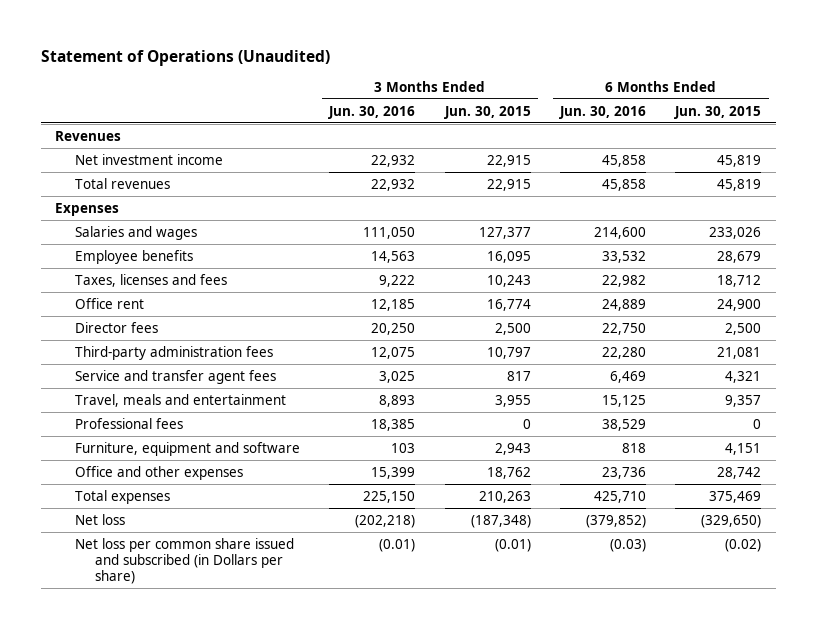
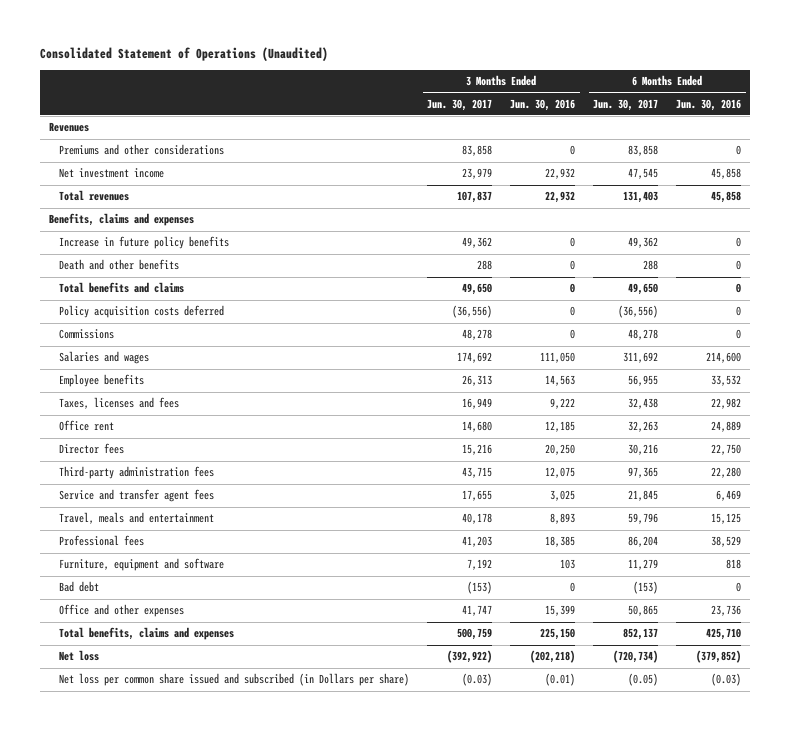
[40,49,330,66] Statement of Operations (Unaudited) -> [40,47,329,62] Consolidated Statement of Operations (Unaudited)
[443,105,531,119] Jun. 30, 2015 -> none
[674,105,762,119] Jun. 30, 2015 -> none
none -> [427,98,493,111] Jun. 30, 2017
none -> [593,98,659,111] Jun. 30, 2017
none -> [59,144,225,156] Premiums and other considerations
[55,202,120,216] Expenses -> none
none -> [49,213,195,227] Benefits, claims and expenses
none -> [59,236,230,250] Increase in future policy benefits
none -> [59,259,180,271] Death and other benefits
none -> [59,282,185,294] Total benefits and claims
none -> [59,305,225,319] Policy acquisition costs deferred
none -> [59,329,115,340] Commissions
none -> [59,581,100,593] Bad debt
[75,489,171,504] Total expenses -> [59,627,235,641] Total benefits, claims and expenses

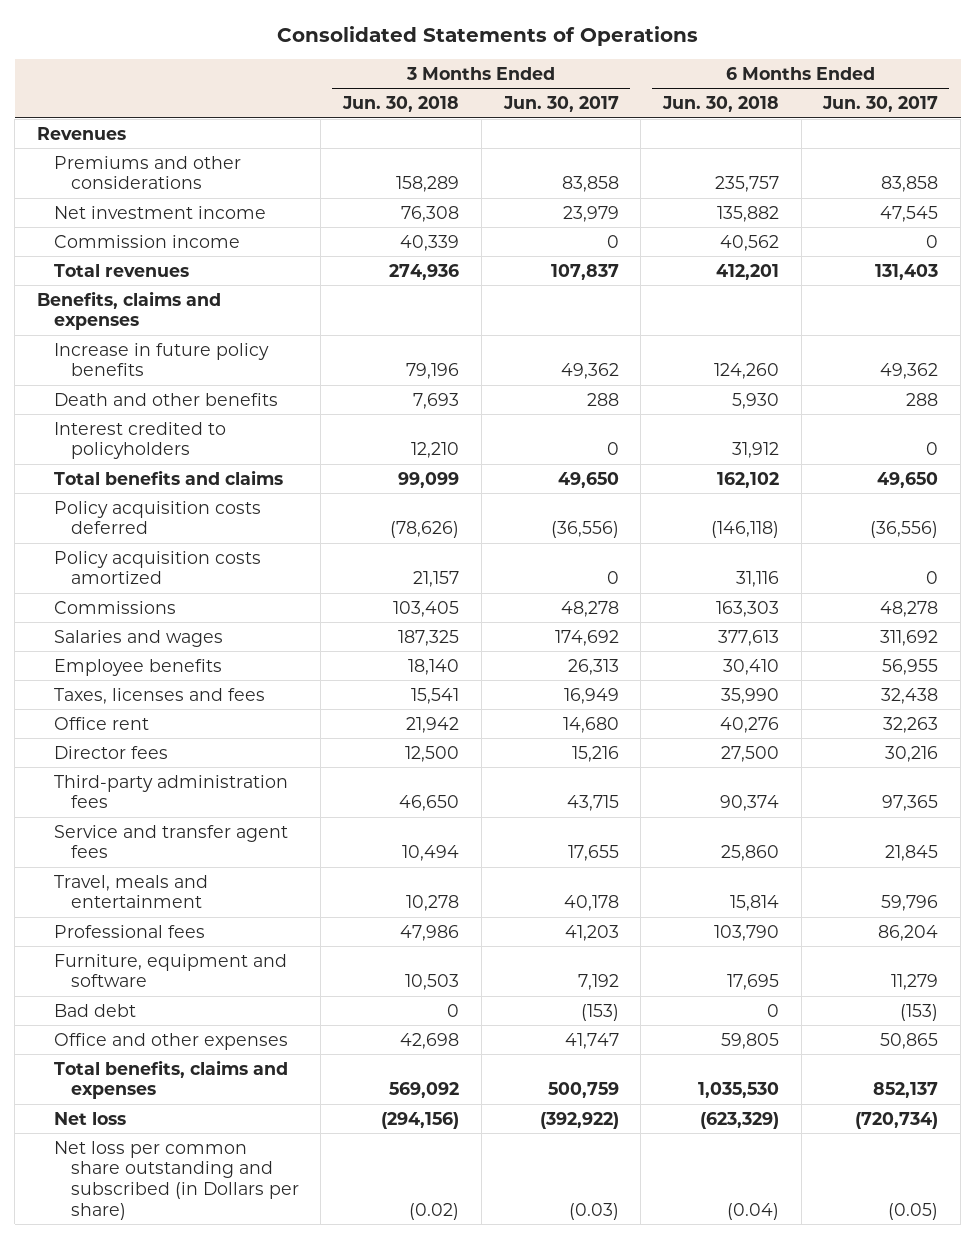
[40,47,329,62] Consolidated Statement of Operations (Unaudited) -> [276,25,698,46] Consolidated Statements of Operations
[510,98,576,111] Jun. 30, 2016 -> none
[676,98,742,111] Jun. 30, 2016 -> none
none -> [342,96,460,113] Jun. 30, 2018
none -> [661,96,779,113] Jun. 30, 2018
none -> [53,234,240,248] Commission income
none -> [53,421,226,460] Interest credited to policyholders
none -> [53,550,261,585] Policy acquisition costs amortized
[59,673,410,687] Net loss per common share issued and subscribed (in Dollars per share) -> [53,1140,299,1220] Net loss per common share outstanding and subscribed (in Dollars per share)

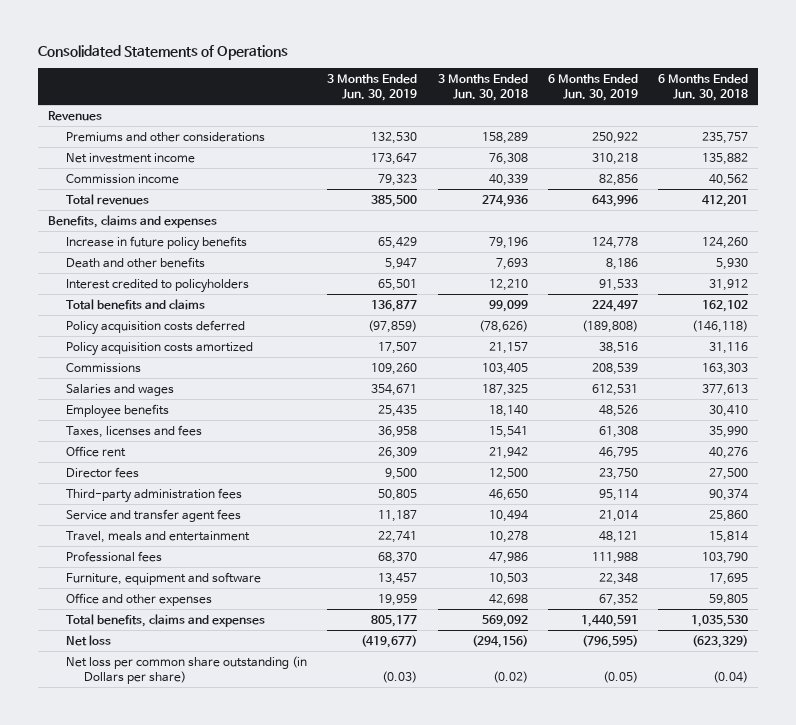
[502,96,619,113] Jun. 30, 2017 -> none
[822,96,939,113] Jun. 30, 2017 -> none
none -> [327,73,418,101] 3 Months Ended Jun. 30, 2019
none -> [547,73,638,101] 6 Months Ended Jun. 30, 2019
[53,1003,136,1017] Bad debt -> none
[53,1140,299,1220] Net loss per common share outstanding and subscribed (in Dollars per share) -> [66,655,308,684] Net loss per common share outstanding (in Dollars per share)

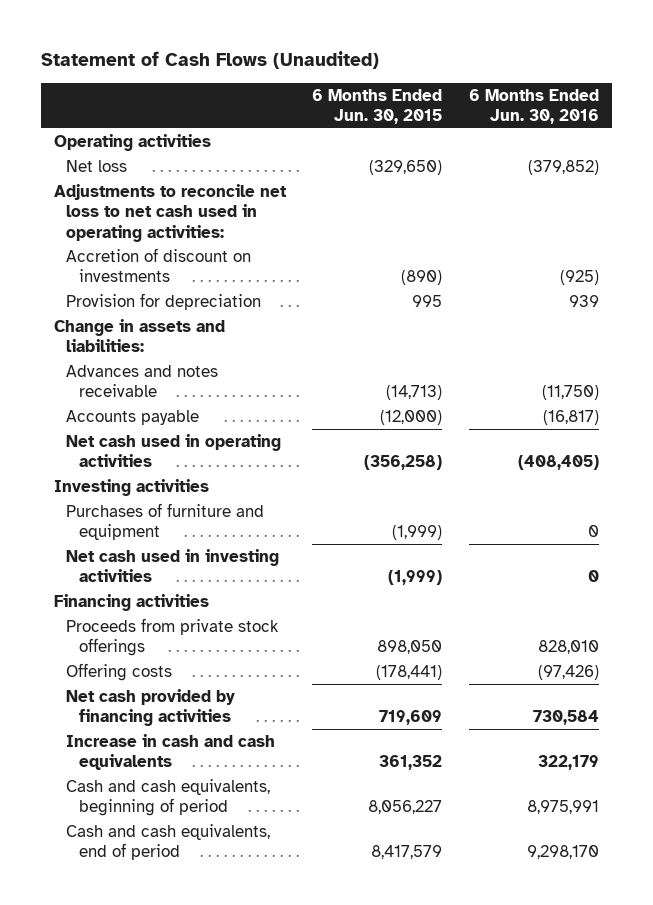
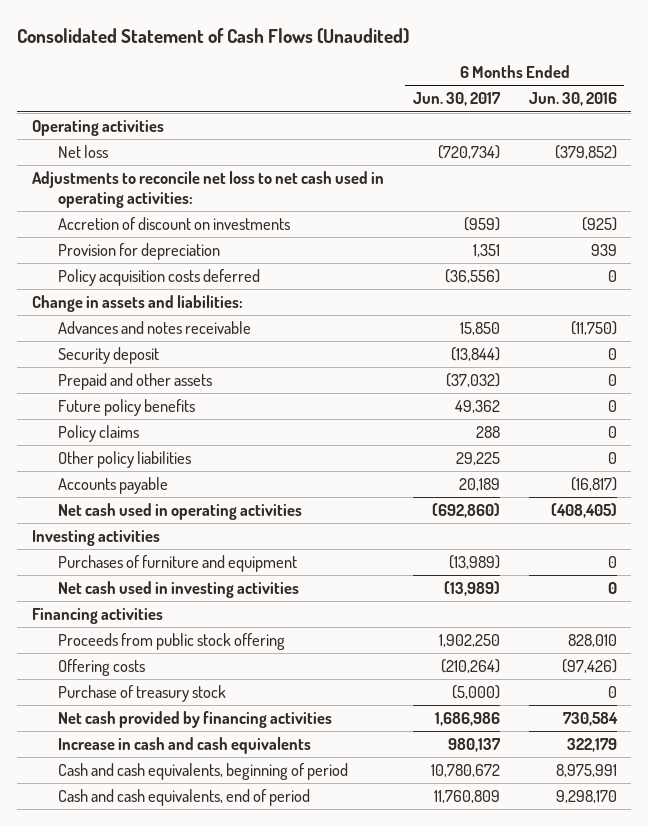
[40,51,379,70] Statement of Cash Flows (Unaudited) -> [16,27,409,44] Consolidated Statement of Cash Flows (Unaudited)
[312,88,443,125] 6 Months Ended Jun. 30, 2015 -> none
none -> [412,92,501,107] Jun. 30, 2017
none -> [57,269,260,287] Policy acquisition costs deferred
none -> [57,347,159,365] Security deposit
none -> [57,373,212,391] Prepaid and other assets
none -> [57,399,195,417] Future policy benefits
none -> [57,425,139,443] Policy claims
none -> [57,451,191,469] Other policy liabilities
[66,617,280,657] Proceeds from private stock offerings -> [57,633,285,651] Proceeds from public stock offering
none -> [57,685,226,703] Purchase of treasury stock

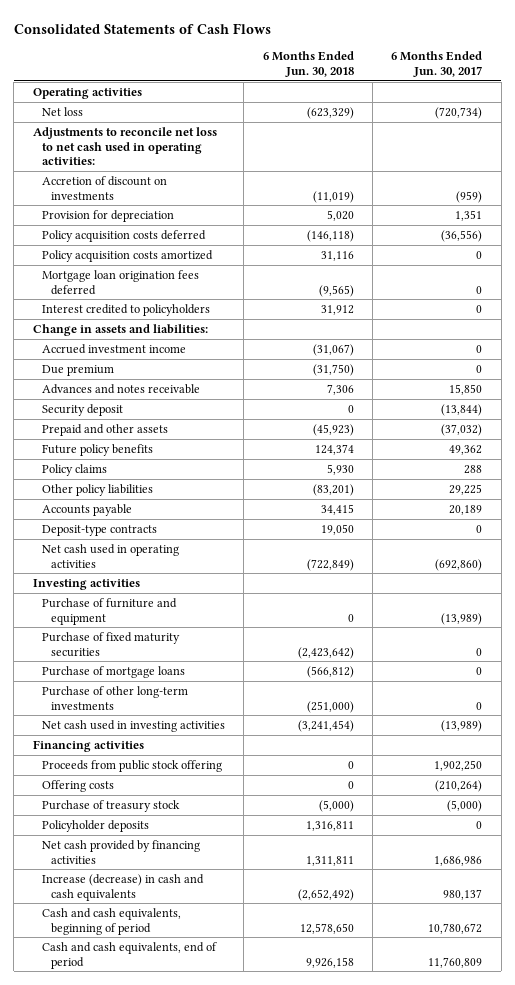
[16,27,409,44] Consolidated Statement of Cash Flows (Unaudited) -> [13,22,271,34] Consolidated Statements of Cash Flows
[528,92,617,107] Jun. 30, 2016 -> none
none -> [262,51,354,78] 6 Months Ended Jun. 30, 2018
none -> [42,249,214,262] Policy acquisition costs amortized
none -> [42,269,200,295] Mortgage loan origination fees deferred
none -> [42,303,211,316] Interest credited to policyholders
none -> [42,343,187,354] Accrued investment income
none -> [42,364,115,376] Due premium
none -> [42,524,158,536] Deposit-type contracts
[57,555,297,573] Purchases of furniture and equipment -> [42,597,178,625] Purchase of furniture and equipment
none -> [42,631,181,657] Purchase of fixed maturity securities
none -> [42,665,186,678] Purchase of mortgage loans
none -> [42,685,189,710] Purchase of other long-term investments
none -> [42,819,150,832] Policyholder deposits
[57,737,311,755] Increase in cash and cash equivalents -> [42,873,205,901] Increase (decrease) in cash and cash equivalents

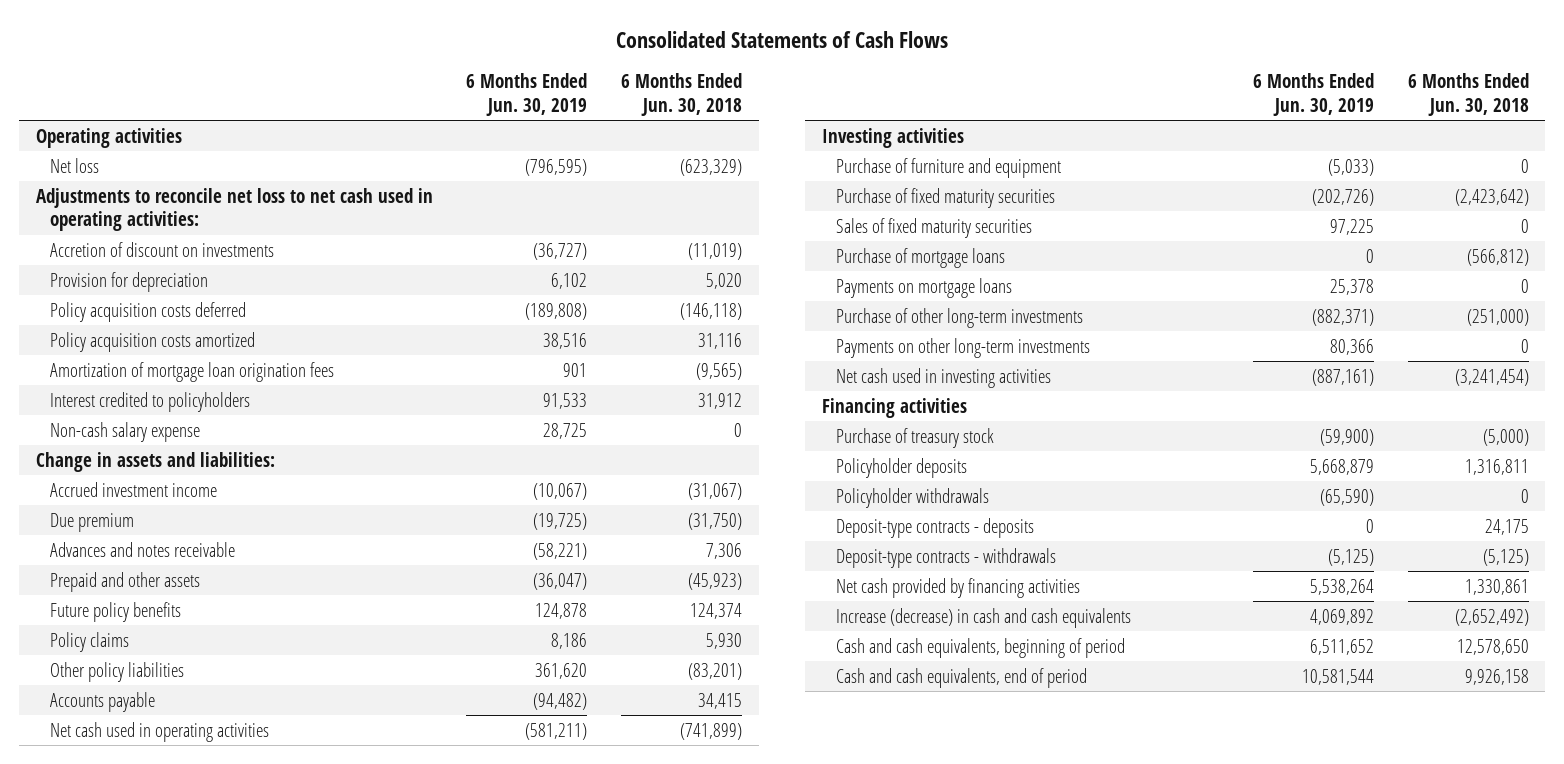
[391,51,483,78] 6 Months Ended Jun. 30, 2017 -> none
none -> [466,73,588,116] 6 Months Ended Jun. 30, 2019
[42,269,200,295] Mortgage loan origination fees deferred -> [49,361,334,382] Amortization of mortgage loan origination fees
none -> [49,421,200,442] Non-cash salary expense
[42,403,124,416] Security deposit -> none
[42,524,158,536] Deposit-type contracts -> none
[306,558,354,571] (722,849) -> [680,722,743,740] (741,899)
none -> [836,217,1033,238] Sales of fixed maturity securities
none -> [836,277,1013,298] Payments on mortgage loans
none -> [836,337,1091,358] Payments on other long-term investments
[42,759,223,772] Proceeds from public stock offering -> none
[42,779,115,792] Offering costs -> none
none -> [836,487,990,508] Policyholder withdrawals
none -> [836,517,1035,538] Deposit-type contracts - deposits
none -> [836,547,1057,568] Deposit-type contracts - withdrawals
[305,855,354,866] 1,311,811 -> [1464,578,1529,595] 1,330,861

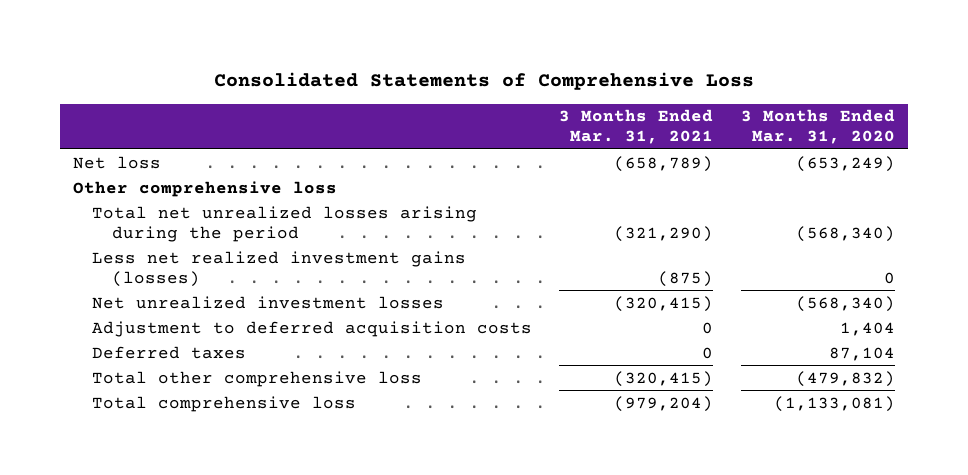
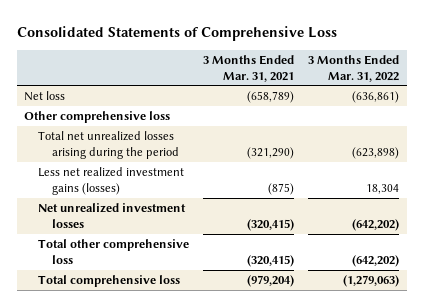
[740,109,895,145] 3 Months Ended Mar. 31, 2020 -> none
none -> [308,54,400,82] 3 Months Ended Mar. 31, 2022
[92,320,533,337] Adjustment to deferred acquisition costs -> none
[92,345,247,359] Deferred taxes -> none

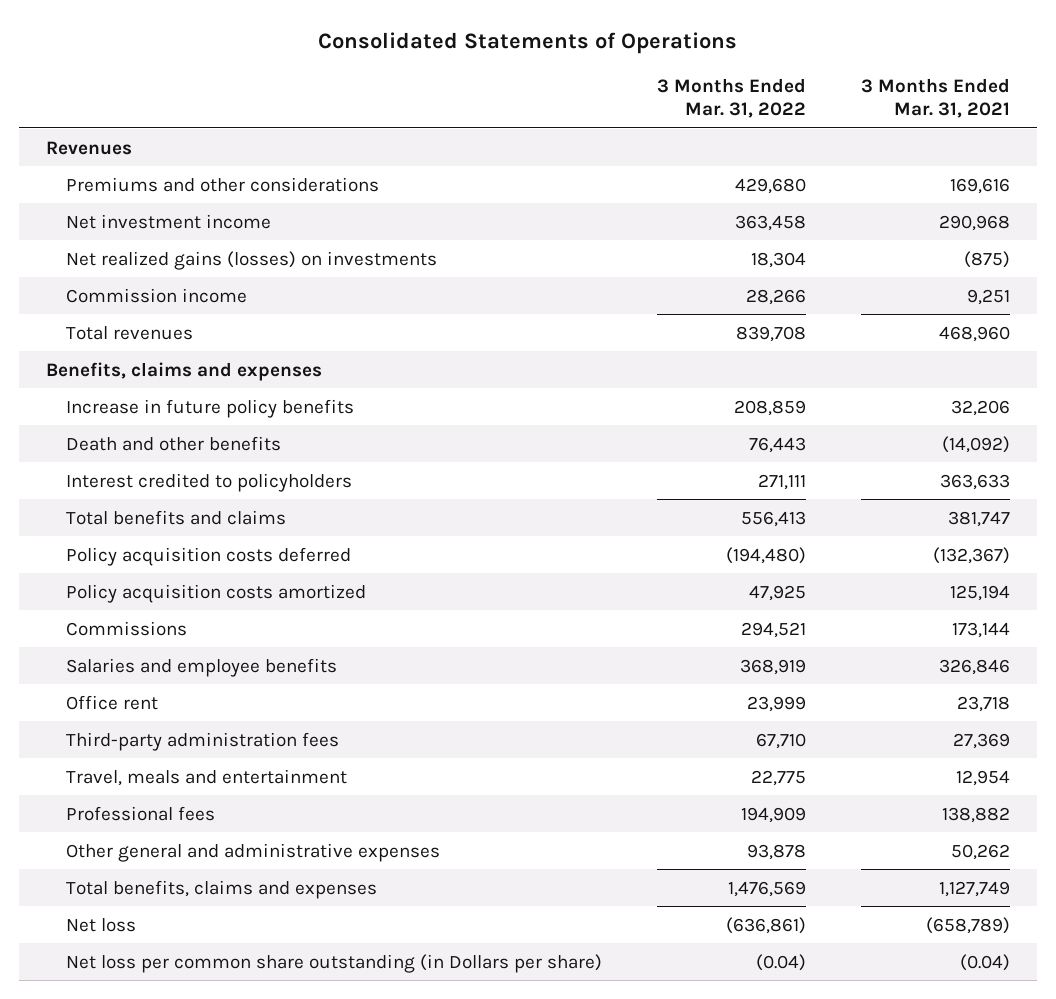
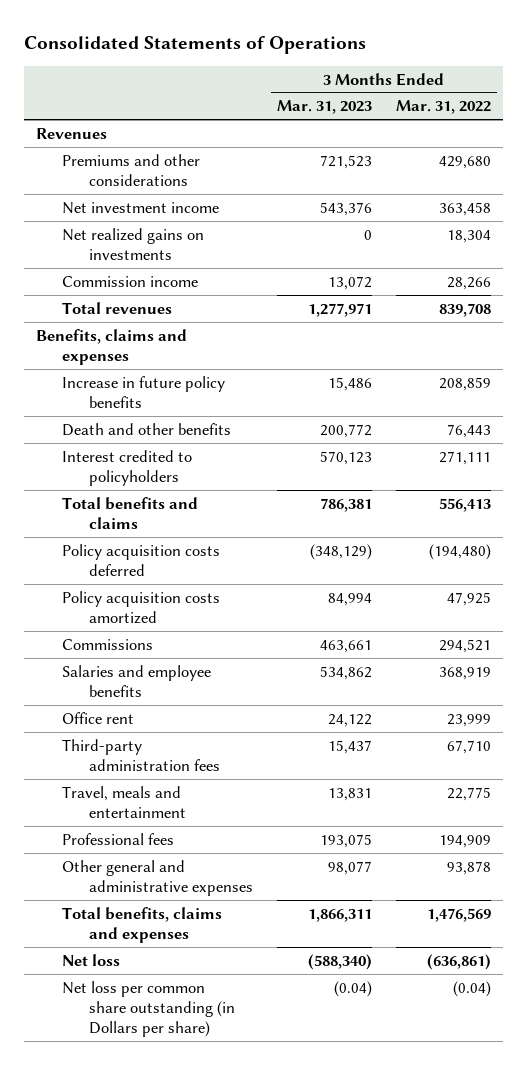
[860,78,1010,119] 3 Months Ended Mar. 31, 2021 -> none
none -> [276,100,372,115] Mar. 31, 2023
[65,250,437,270] Net realized gains (losses) on investments -> [62,227,205,260] Net realized gains on investments

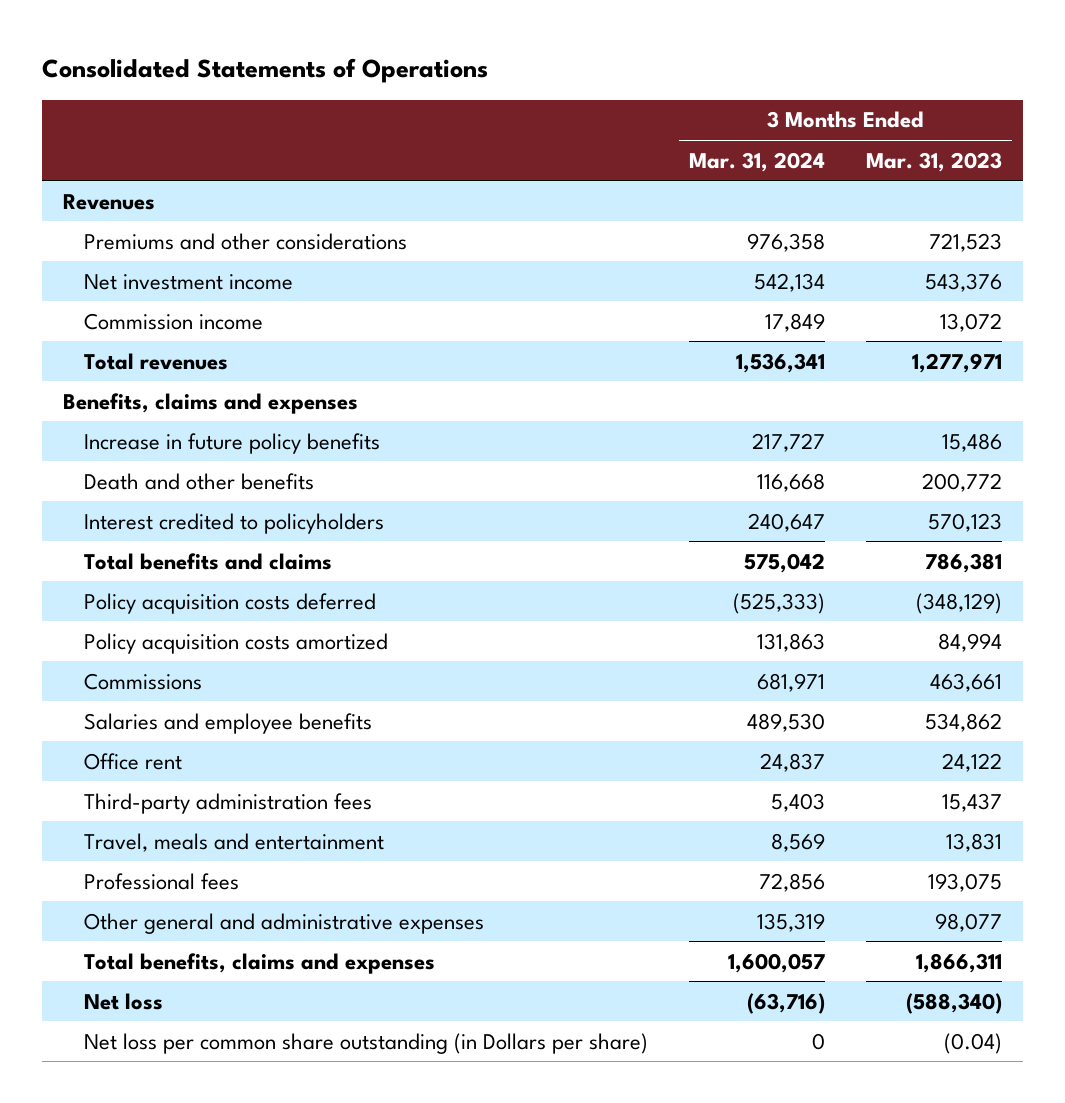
[395,100,491,115] Mar. 31, 2022 -> none
none -> [689,151,826,172] Mar. 31, 2024
[62,227,205,260] Net realized gains on investments -> none

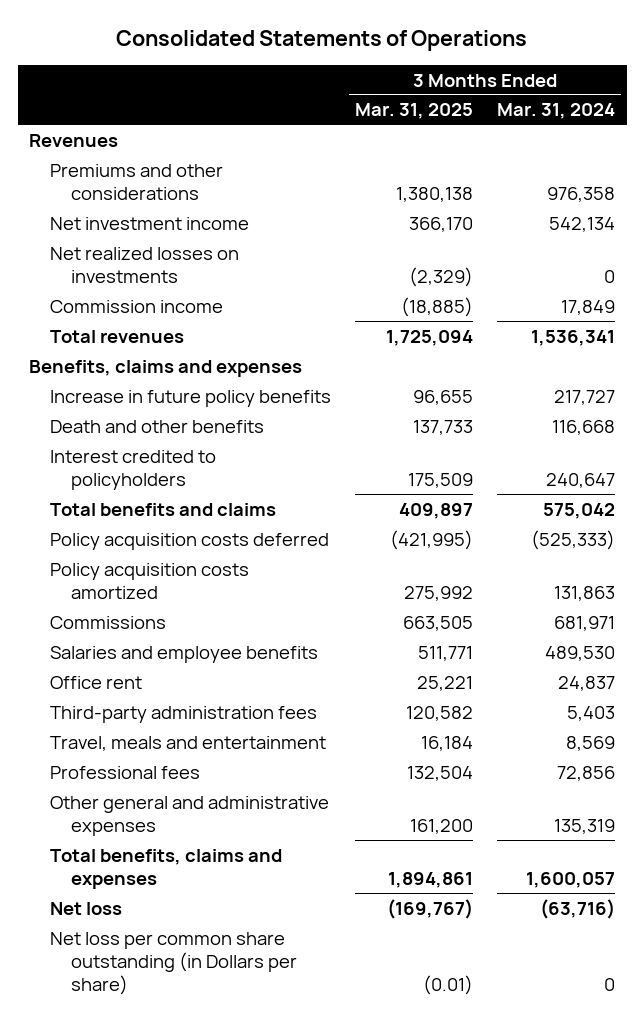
[866,151,1003,172] Mar. 31, 2023 -> none
none -> [355,103,474,120] Mar. 31, 2025
none -> [50,246,240,283] Net realized losses on investments

